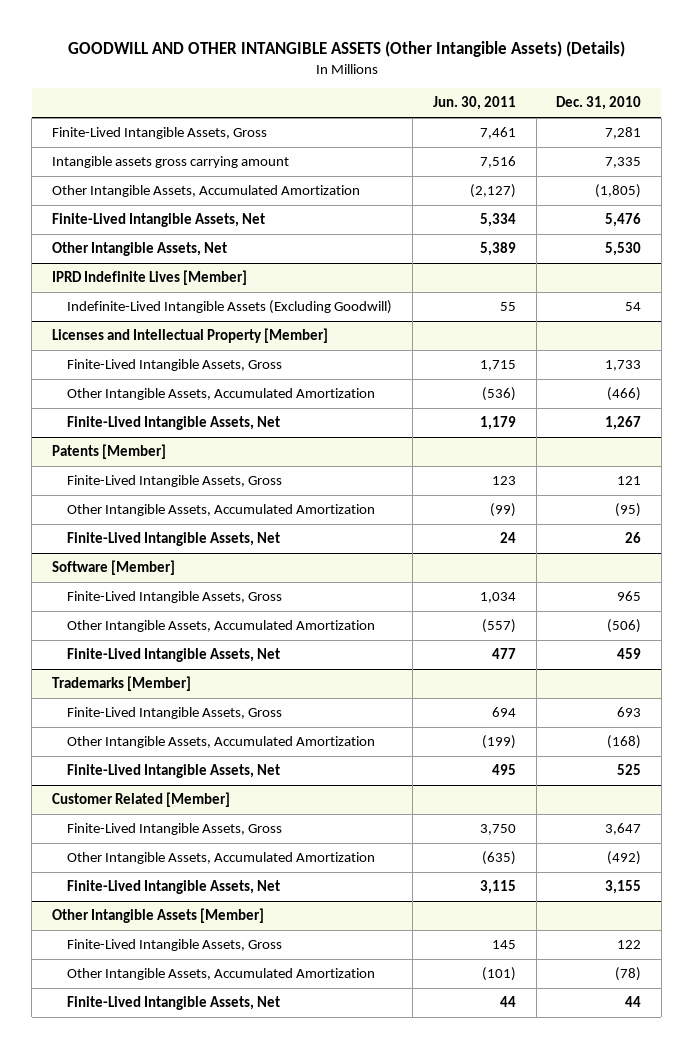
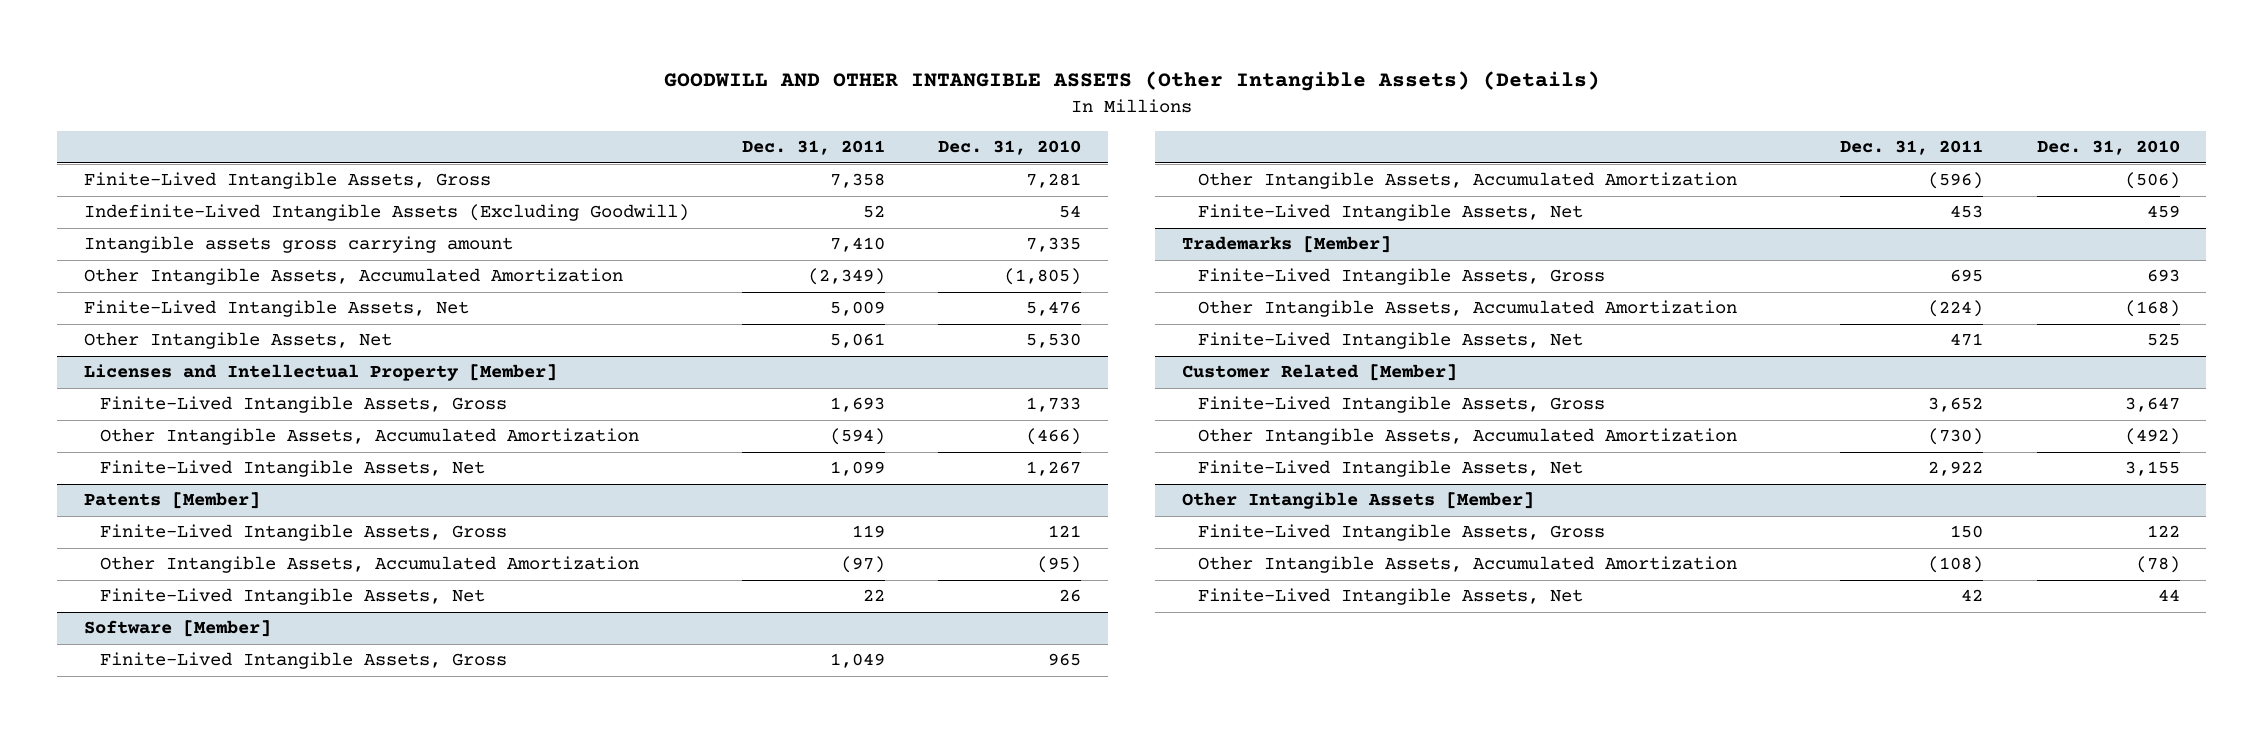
[432,96,516,111] Jun. 30, 2011 -> none
none -> [741,140,885,156] Dec. 31, 2011
none -> [83,204,689,222] Indefinite-Lived Intangible Assets (Excluding Goodwill)
[51,270,247,286] IPRD Indefinite Lives [Member] -> none
[67,300,393,315] Indefinite-Lived Intangible Assets (Excluding Goodwill) -> none

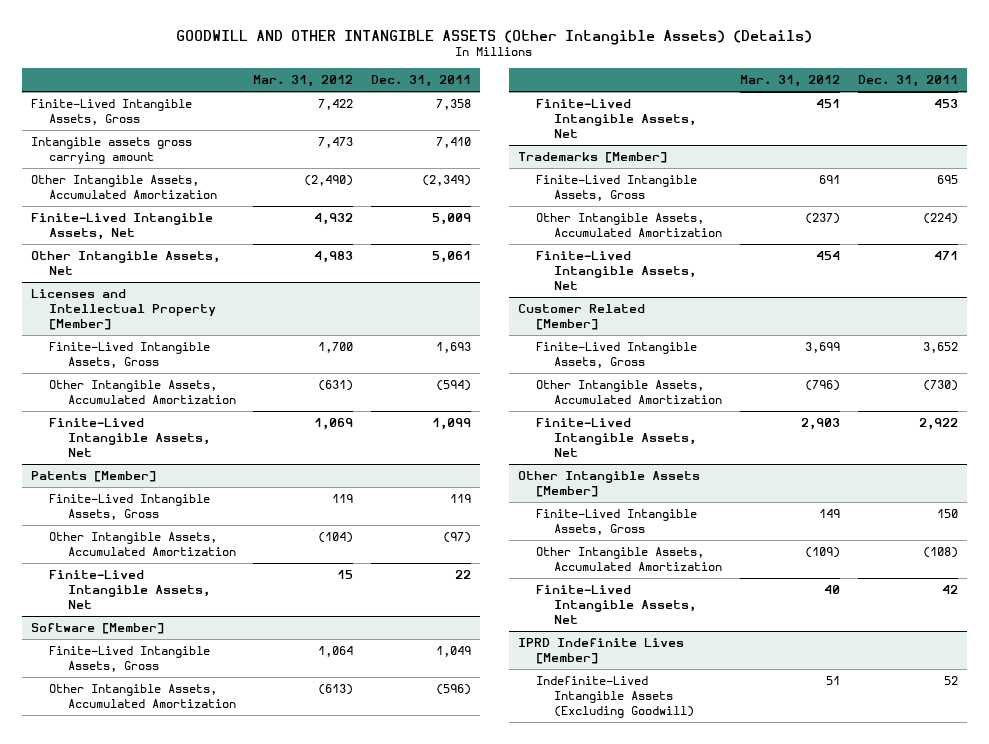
[938,140,1082,156] Dec. 31, 2010 -> none
none -> [253,75,354,88] Mar. 31, 2012
[83,204,689,222] Indefinite-Lived Intangible Assets (Excluding Goodwill) -> none
none -> [517,637,684,665] IPRD Indefinite Lives [Member]
none -> [536,675,695,719] Indefinite-Lived Intangible Assets (Excluding Goodwill)

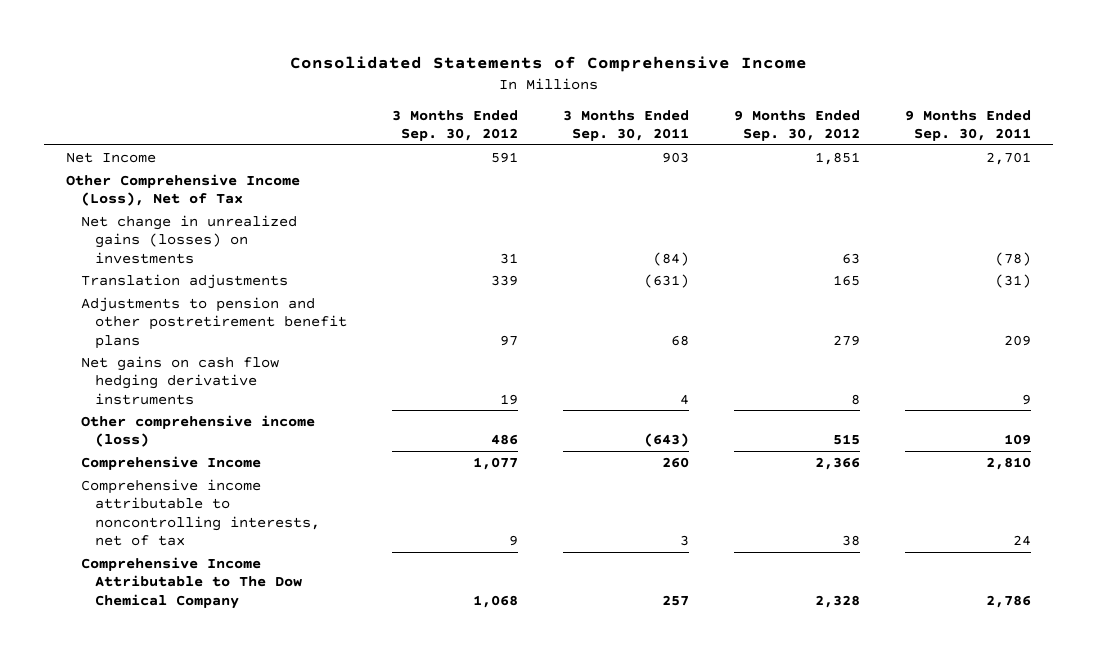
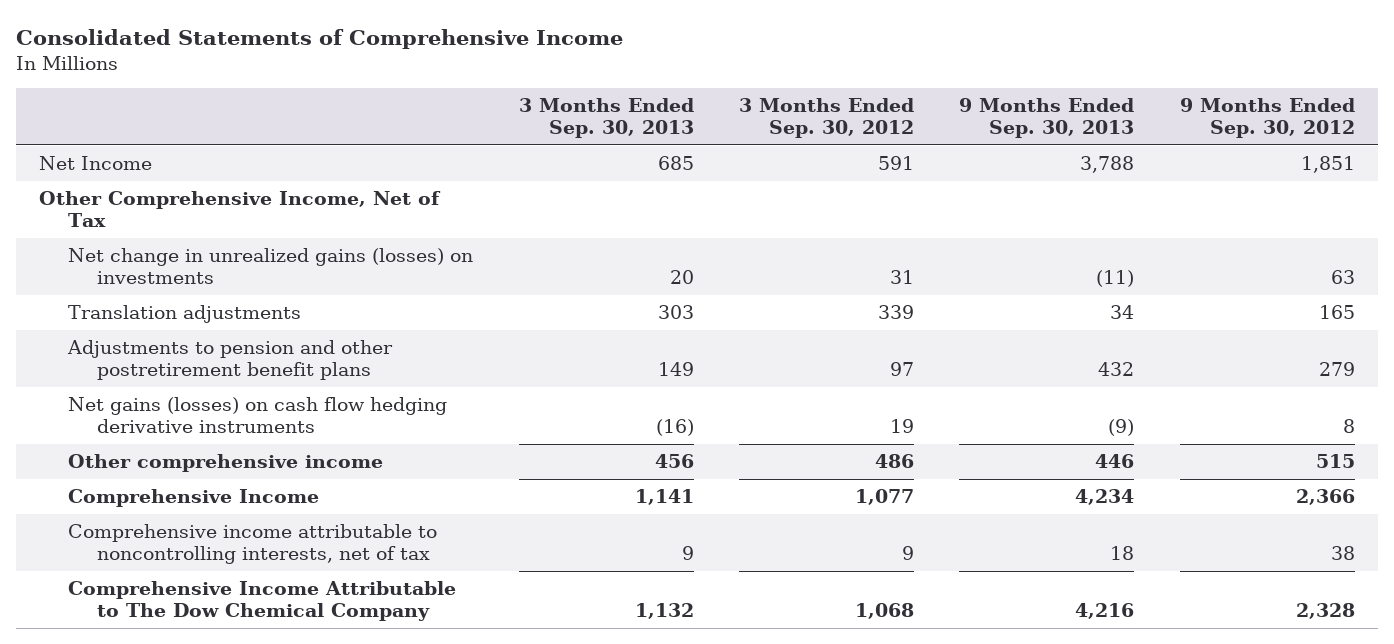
[563,109,690,142] 3 Months Ended Sep. 30, 2011 -> none
[904,109,1031,142] 9 Months Ended Sep. 30, 2011 -> none
none -> [518,98,694,138] 3 Months Ended Sep. 30, 2013
none -> [959,98,1135,138] 9 Months Ended Sep. 30, 2013
[66,173,301,207] Other Comprehensive Income (Loss), Net of Tax -> [38,191,441,227] Other Comprehensive Income, Net of Tax
[80,355,279,405] Net gains on cash flow hedging derivative instruments -> [68,397,448,433] Net gains (losses) on cash flow hedging derivative instruments
[80,414,315,448] Other comprehensive income (loss) -> [68,454,384,473] Other comprehensive income

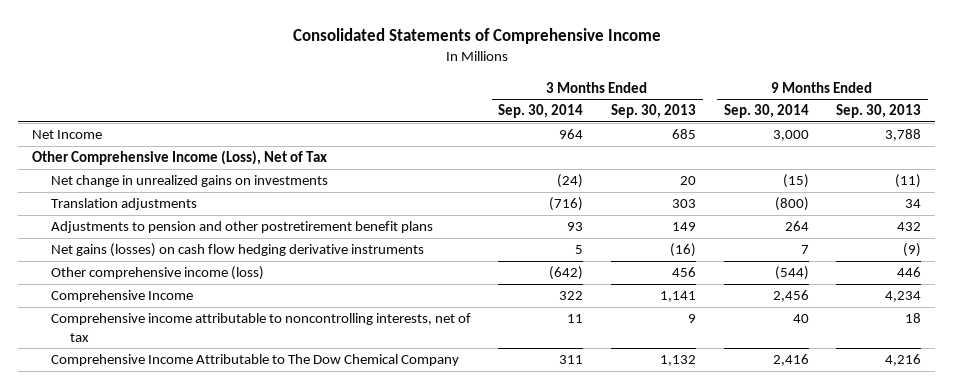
[738,98,914,138] 3 Months Ended Sep. 30, 2012 -> none
[1179,98,1355,138] 9 Months Ended Sep. 30, 2012 -> none
none -> [498,104,584,119] Sep. 30, 2014
none -> [723,104,809,119] Sep. 30, 2014
[38,191,441,227] Other Comprehensive Income, Net of Tax -> [32,150,328,166] Other Comprehensive Income (Loss), Net of Tax
[68,248,474,284] Net change in unrealized gains (losses) on investments -> [50,175,328,188] Net change in unrealized gains on investments
[68,454,384,473] Other comprehensive income -> [50,266,264,281] Other comprehensive income (loss)

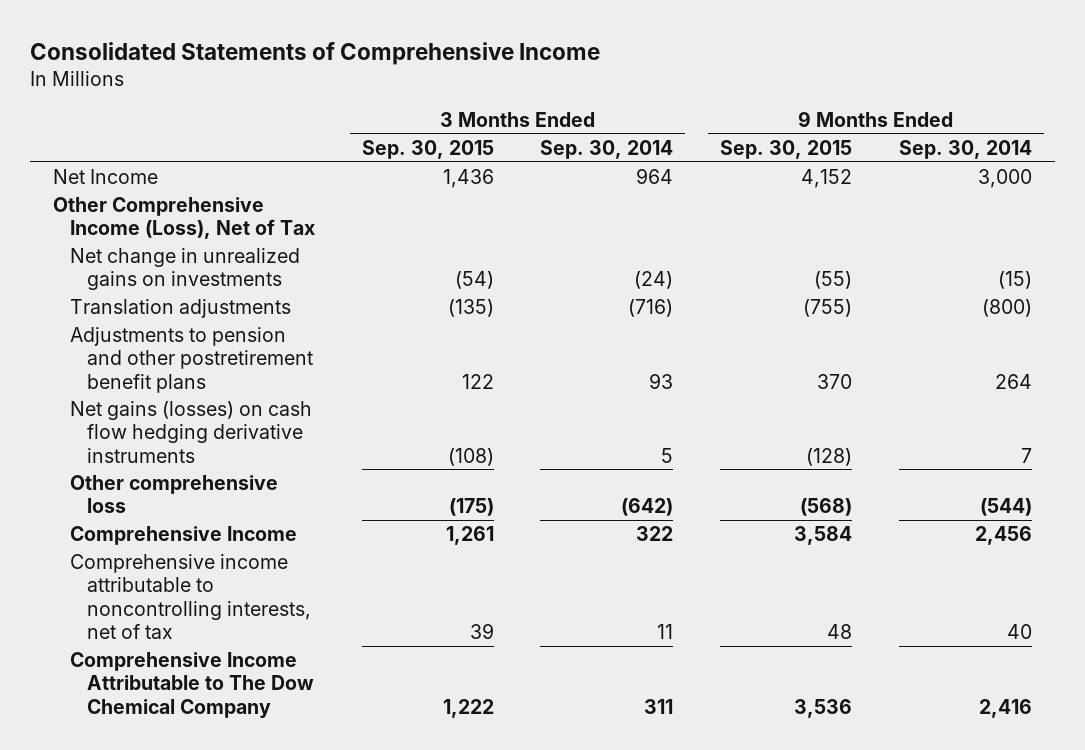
[611,104,697,119] Sep. 30, 2013 -> none
[836,104,922,119] Sep. 30, 2013 -> none
none -> [361,139,494,159] Sep. 30, 2015
none -> [720,139,853,159] Sep. 30, 2015
[50,266,264,281] Other comprehensive income (loss) -> [69,475,278,514] Other comprehensive loss

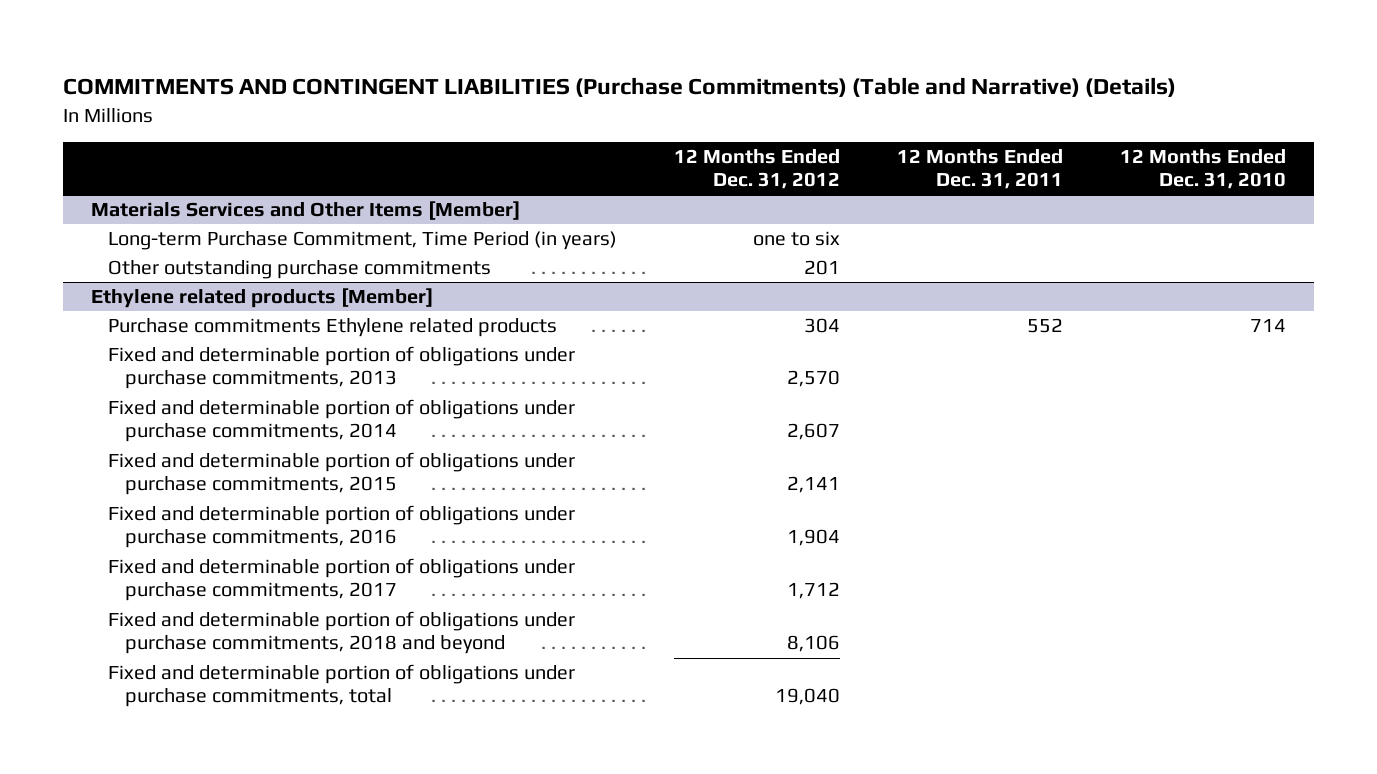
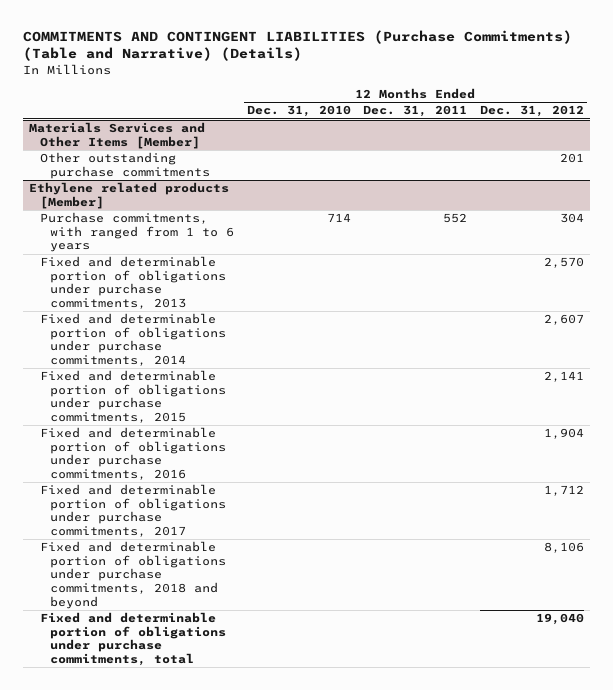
[108,231,618,251] Long-term Purchase Commitment, Time Period (in years) -> none
[108,318,558,338] Purchase commitments Ethylene related products -> [39,212,235,253] Purchase commitments, with ranged from 1 to 6 years

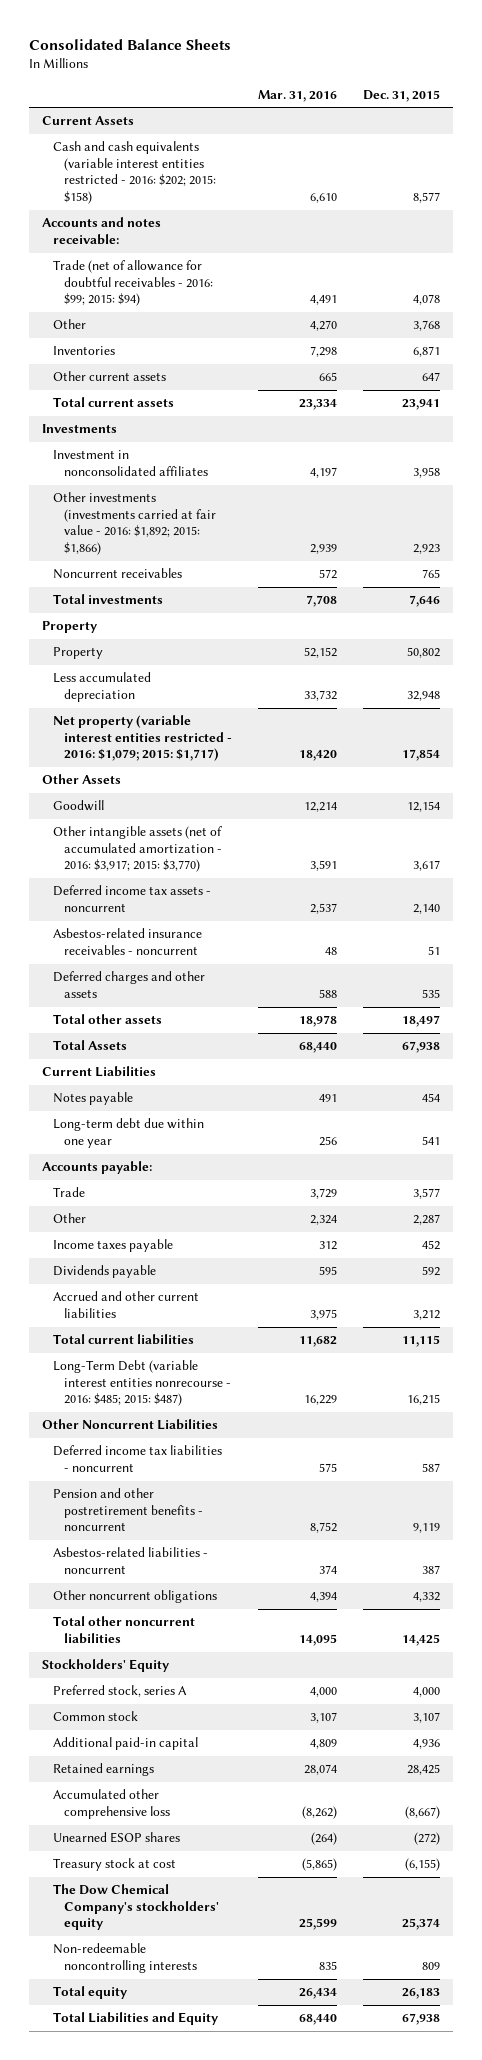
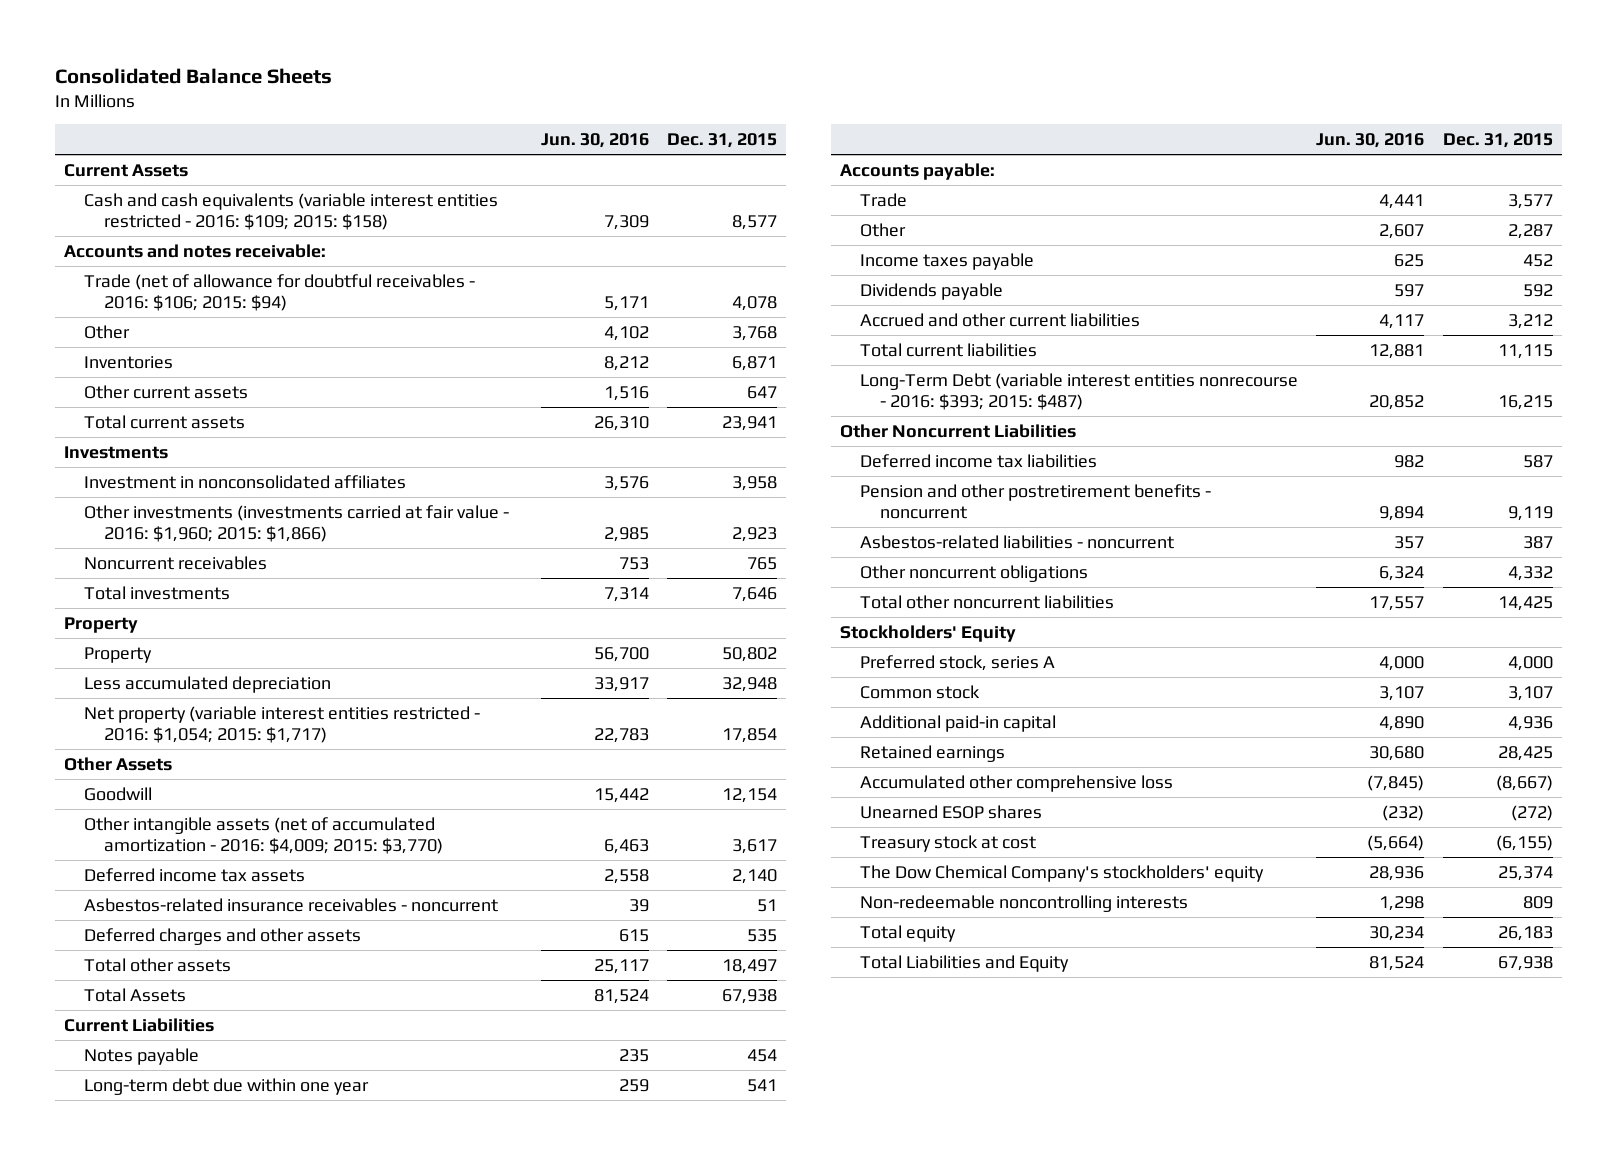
[257,89,337,102] Mar. 31, 2016 -> none
none -> [540,133,649,149] Jun. 30, 2016
[52,141,217,204] Cash and cash equivalents (variable interest entities restricted - 2016: $202; 2015: $158) -> [84,192,499,230] Cash and cash equivalents (variable interest entities restricted - 2016: $109; 2015: $158)
[52,260,214,307] Trade (net of allowance for doubtful receivables - 2016: $99; 2015: $94) -> [84,273,476,311] Trade (net of allowance for doubtful receivables - 2016: $106; 2015: $94)
[52,492,217,555] Other investments (investments carried at fair value - 2016: $1,892; 2015: $1,866) -> [84,504,510,542] Other investments (investments carried at fair value - 2016: $1,960; 2015: $1,866)
[52,715,233,762] Net property (variable interest entities restricted - 2016: $1,079; 2015: $1,717) -> [84,705,481,743] Net property (variable interest entities restricted - 2016: $1,054; 2015: $1,717)
[52,826,223,873] Other intangible assets (net of accumulated amortization - 2016: $3,917; 2015: $3,770) -> [84,816,444,854] Other intangible assets (net of accumulated amortization - 2016: $4,009; 2015: $3,770)
[52,885,211,912] Deferred income tax assets - noncurrent -> [84,867,306,882] Deferred income tax assets
[52,1360,232,1407] Long-Term Debt (variable interest entities nonrecourse - 2016: $485; 2015: $487) -> [859,372,1298,410] Long-Term Debt (variable interest entities nonrecourse - 2016: $393; 2015: $487)
[52,1445,222,1472] Deferred income tax liabilities - noncurrent -> [859,453,1097,468] Deferred income tax liabilities

